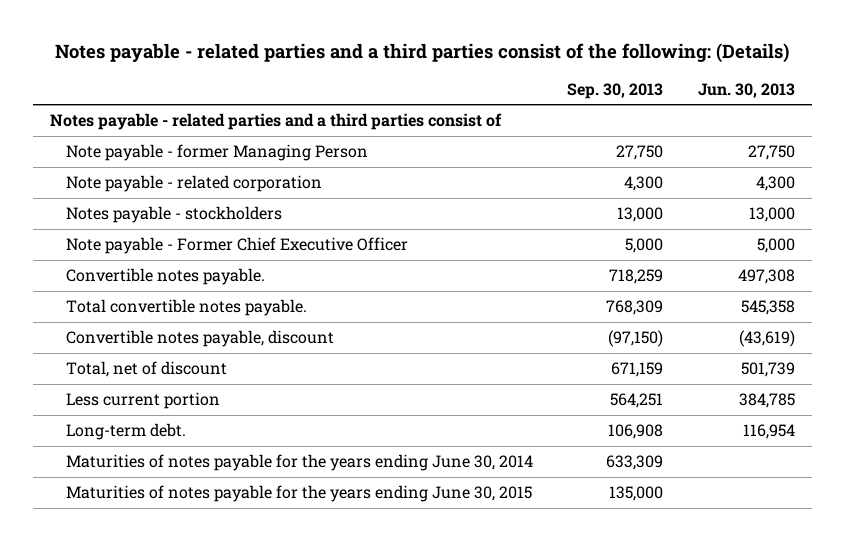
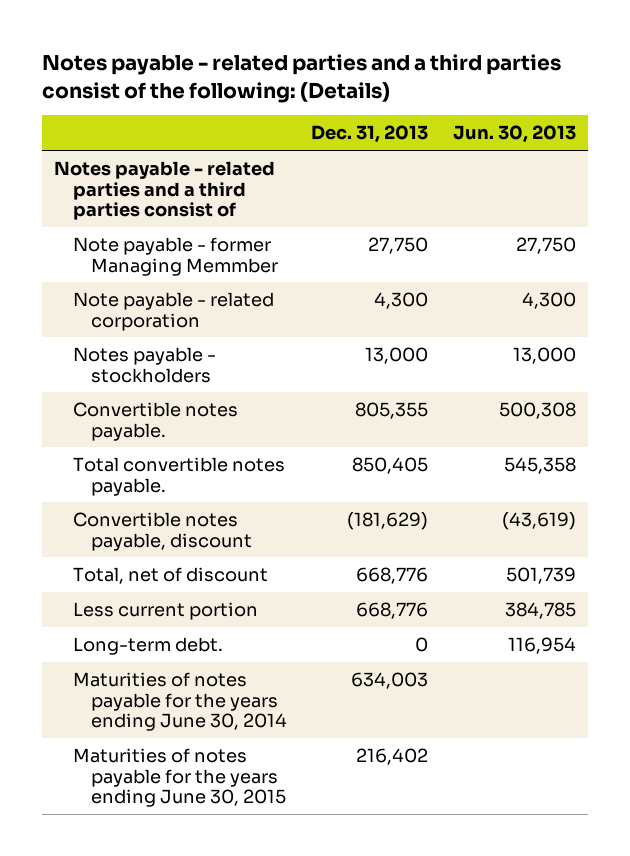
[567,82,664,99] Sep. 30, 2013 -> none
none -> [311,125,429,144] Dec. 31, 2013
[65,144,368,162] Note payable - former Managing Person -> [72,236,279,276] Note payable - former Managing Memmber
[65,237,408,255] Note payable - Former Chief Executive Officer -> none
[737,269,795,285] 497,308 -> [498,401,576,419] 500,308

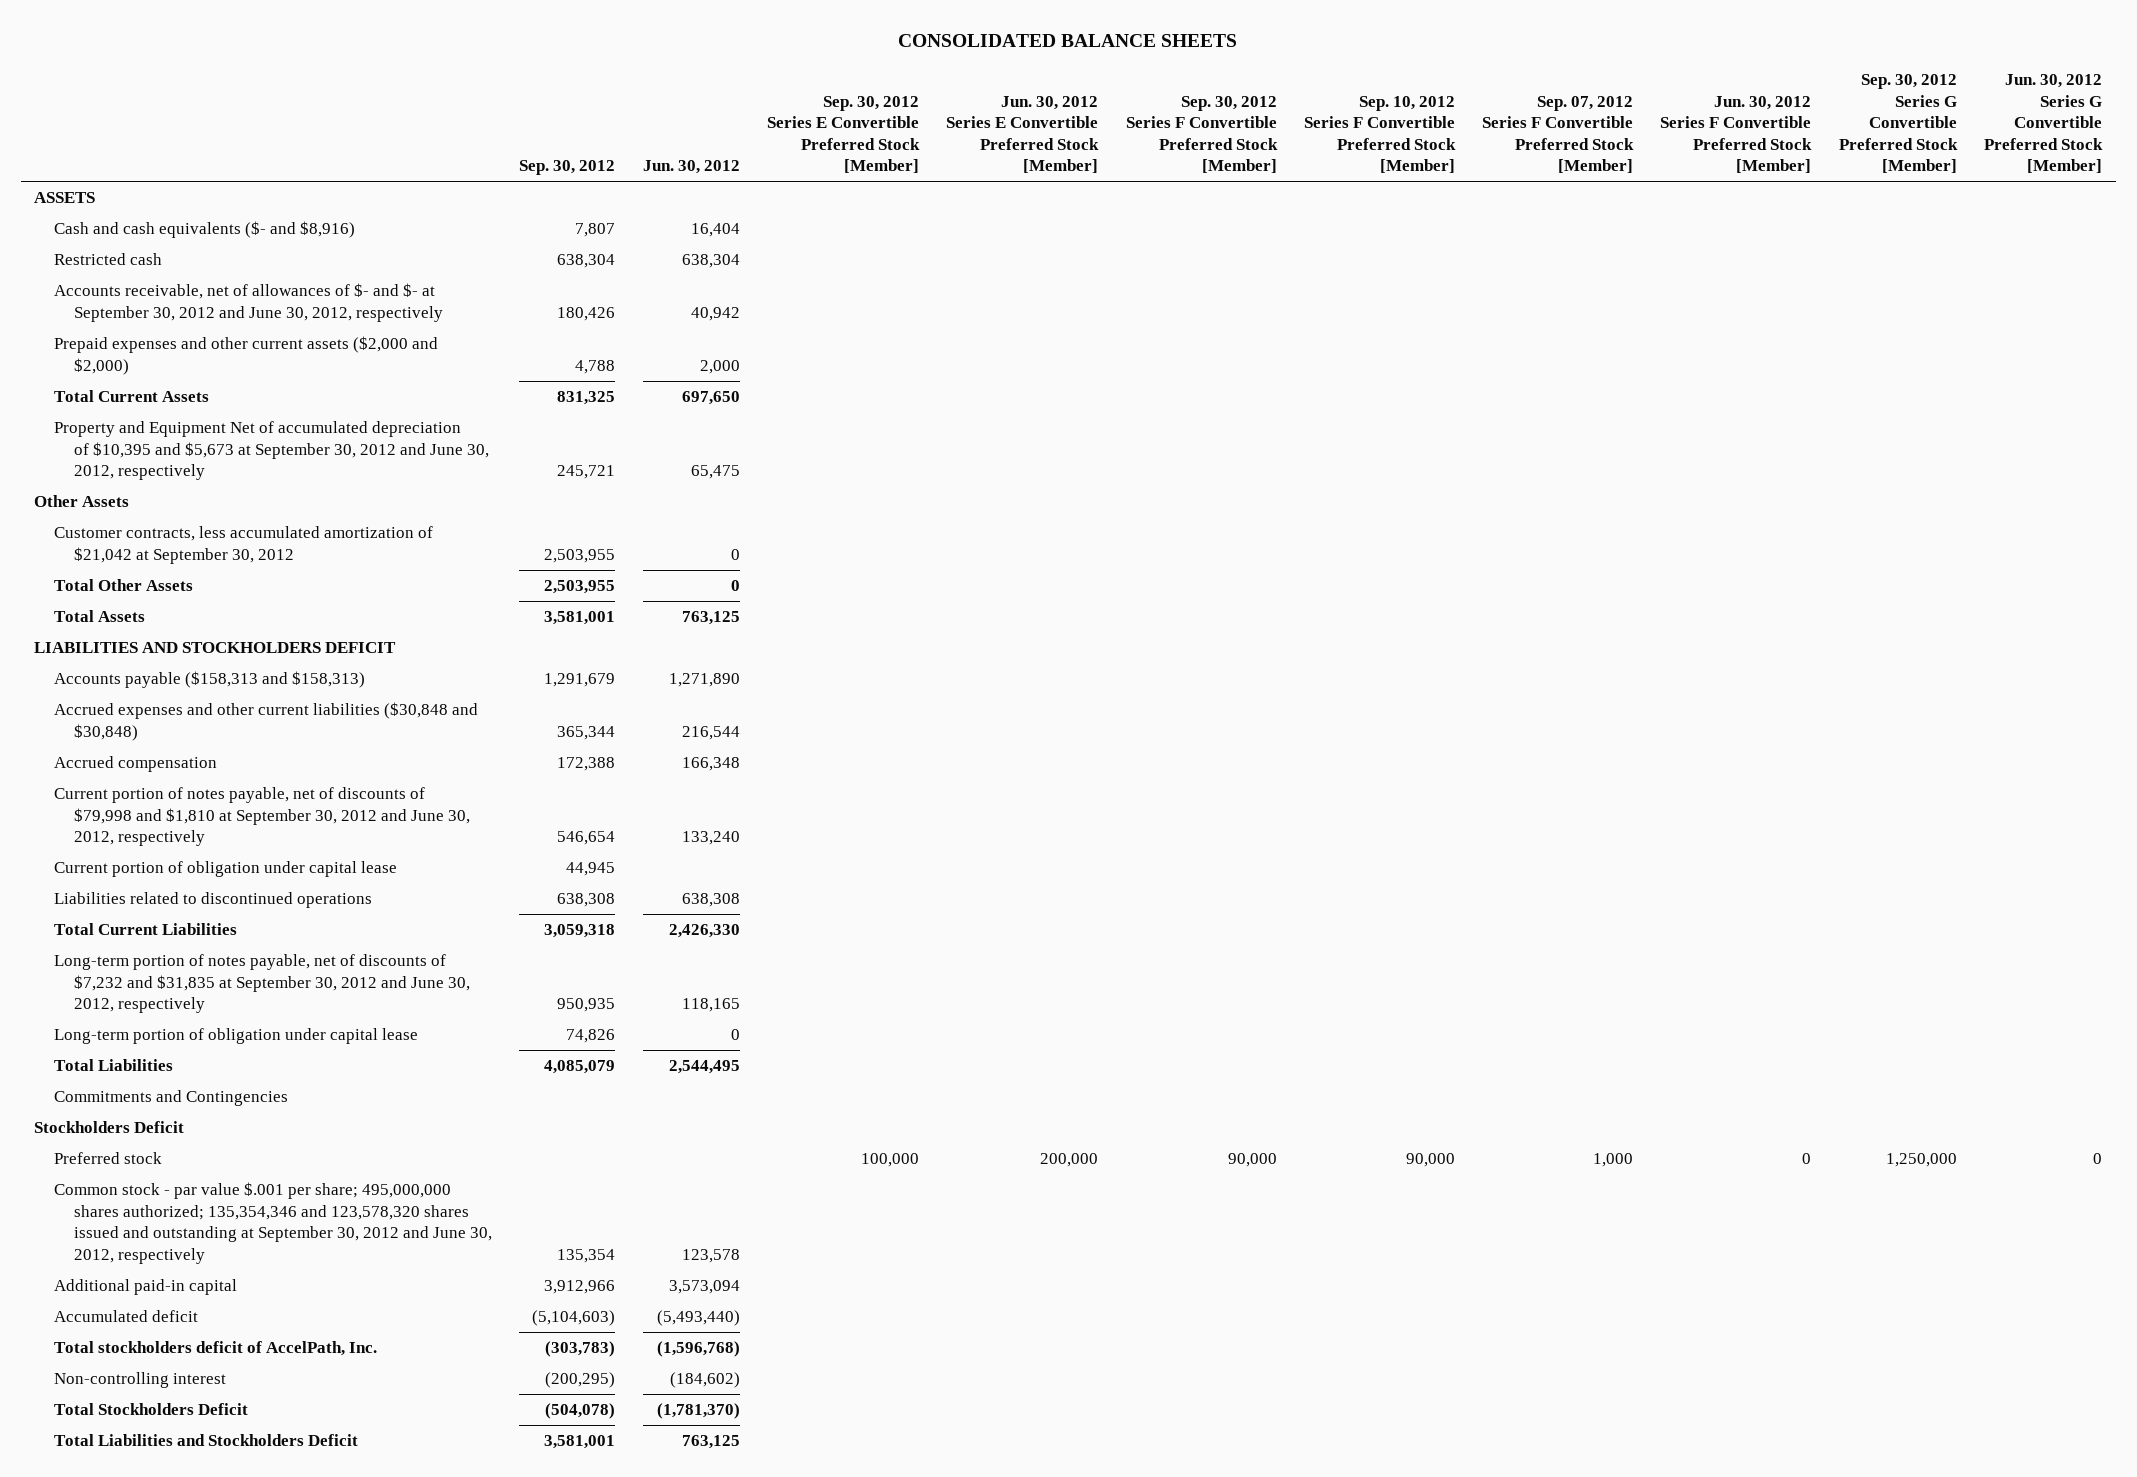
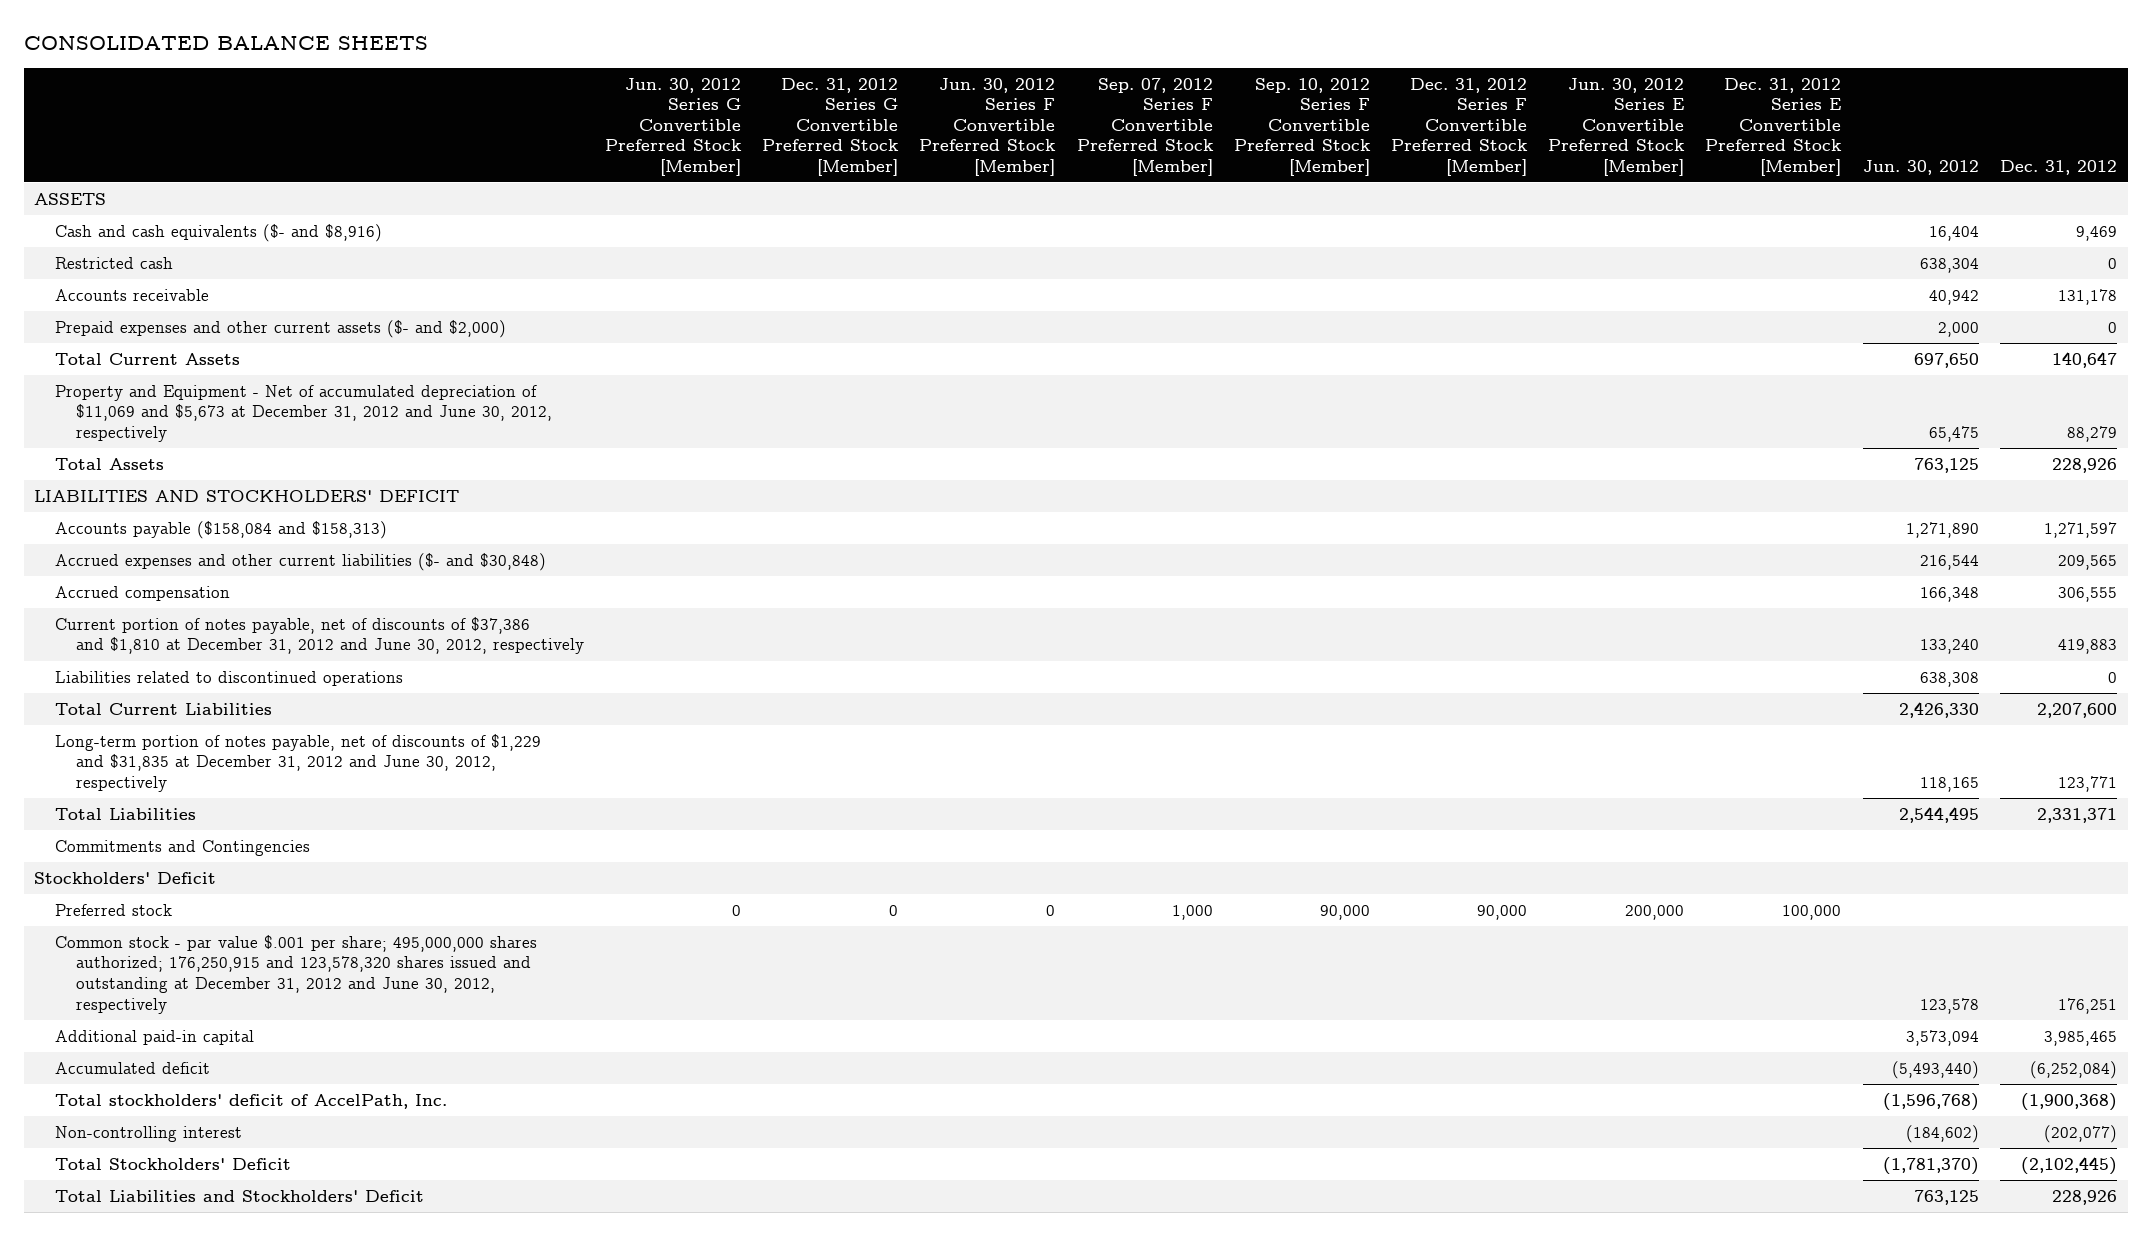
[519,160,616,176] Sep. 30, 2012 -> none
[766,95,920,174] Sep. 30, 2012 Series E Convertible Preferred Stock [Member] -> none
[1125,95,1278,174] Sep. 30, 2012 Series F Convertible Preferred Stock [Member] -> none
[1838,74,1958,174] Sep. 30, 2012 Series G Convertible Preferred Stock [Member] -> none
none -> [762,77,900,176] Dec. 31, 2012 Series G Convertible Preferred Stock [Member]
none -> [1390,77,1528,176] Dec. 31, 2012 Series F Convertible Preferred Stock [Member]
none -> [1705,77,1843,176] Dec. 31, 2012 Series E Convertible Preferred Stock [Member]
none -> [1999,159,2117,175] Dec. 31, 2012
[54,283,443,322] Accounts receivable, net of allowances of $- and $- at September 30, 2012 and June 30, 2012, respectively -> [54,288,209,301] Accounts receivable
[54,336,439,375] Prepaid expenses and other current assets ($2,000 and $2,000) -> [54,319,506,338] Prepaid expenses and other current assets ($- and $2,000)
[34,495,130,508] Other Assets -> none
[54,526,434,564] Customer contracts, less accumulated amortization of $21,042 at September 30, 2012 -> none
[54,579,194,592] Total Other Assets -> none
[54,421,489,481] Property and Equipment Net of accumulated depreciation of $10,395 and $5,673 at September 30, 2012 and June 30, 2012, respectively -> [54,384,552,443] Property and Equipment - Net of accumulated depreciation of $11,069 and $5,673 at December 31, 2012 and June 30, 2012, respectively
[34,642,397,654] LIABILITIES AND STOCKHOLDERS DEFICIT -> [34,489,460,502] LIABILITIES AND STOCKHOLDERS' DEFICIT
[54,671,366,689] Accounts payable ($158,313 and $158,313) -> [54,520,387,539] Accounts payable ($158,084 and $158,313)
[54,702,479,741] Accrued expenses and other current liabilities ($30,848 and $30,848) -> [54,552,546,571] Accrued expenses and other current liabilities ($- and $30,848)
[54,861,398,878] Current portion of obligation under capital lease -> none
[54,787,470,847] Current portion of notes payable, net of discounts of $79,998 and $1,810 at September 30, 2012 and June 30, 2012, respectively -> [54,616,584,655] Current portion of notes payable, net of discounts of $37,386 and $1,810 at December 31, 2012 and June 30, 2012, respectively
[54,1028,419,1045] Long-term portion of obligation under capital lease -> none
[54,954,470,1014] Long-term portion of notes payable, net of discounts of $7,232 and $31,835 at September 30, 2012 and June 30, 2012, respectively -> [54,733,541,793] Long-term portion of notes payable, net of discounts of $1,229 and $31,835 at December 31, 2012 and June 30, 2012, respectively
[34,1121,185,1134] Stockholders Deficit -> [34,871,217,884] Stockholders' Deficit
[54,1182,492,1264] Common stock - par value $.001 per share; 495,000,000 shares authorized; 135,354,346 and 123,578,320 shares issued and outstanding at September 30, 2012 and June 30, 2012, respectively -> [54,934,537,1014] Common stock - par value $.001 per share; 495,000,000 shares authorized; 176,250,915 and 123,578,320 shares issued and outstanding at December 31, 2012 and June 30, 2012, respectively
[54,1341,378,1357] Total stockholders deficit of AccelPath, Inc. -> [54,1093,447,1109] Total stockholders' deficit of AccelPath, Inc.
[54,1403,249,1416] Total Stockholders Deficit -> [54,1157,291,1170] Total Stockholders' Deficit
[54,1434,359,1447] Total Liabilities and Stockholders Deficit -> [54,1189,424,1202] Total Liabilities and Stockholders' Deficit

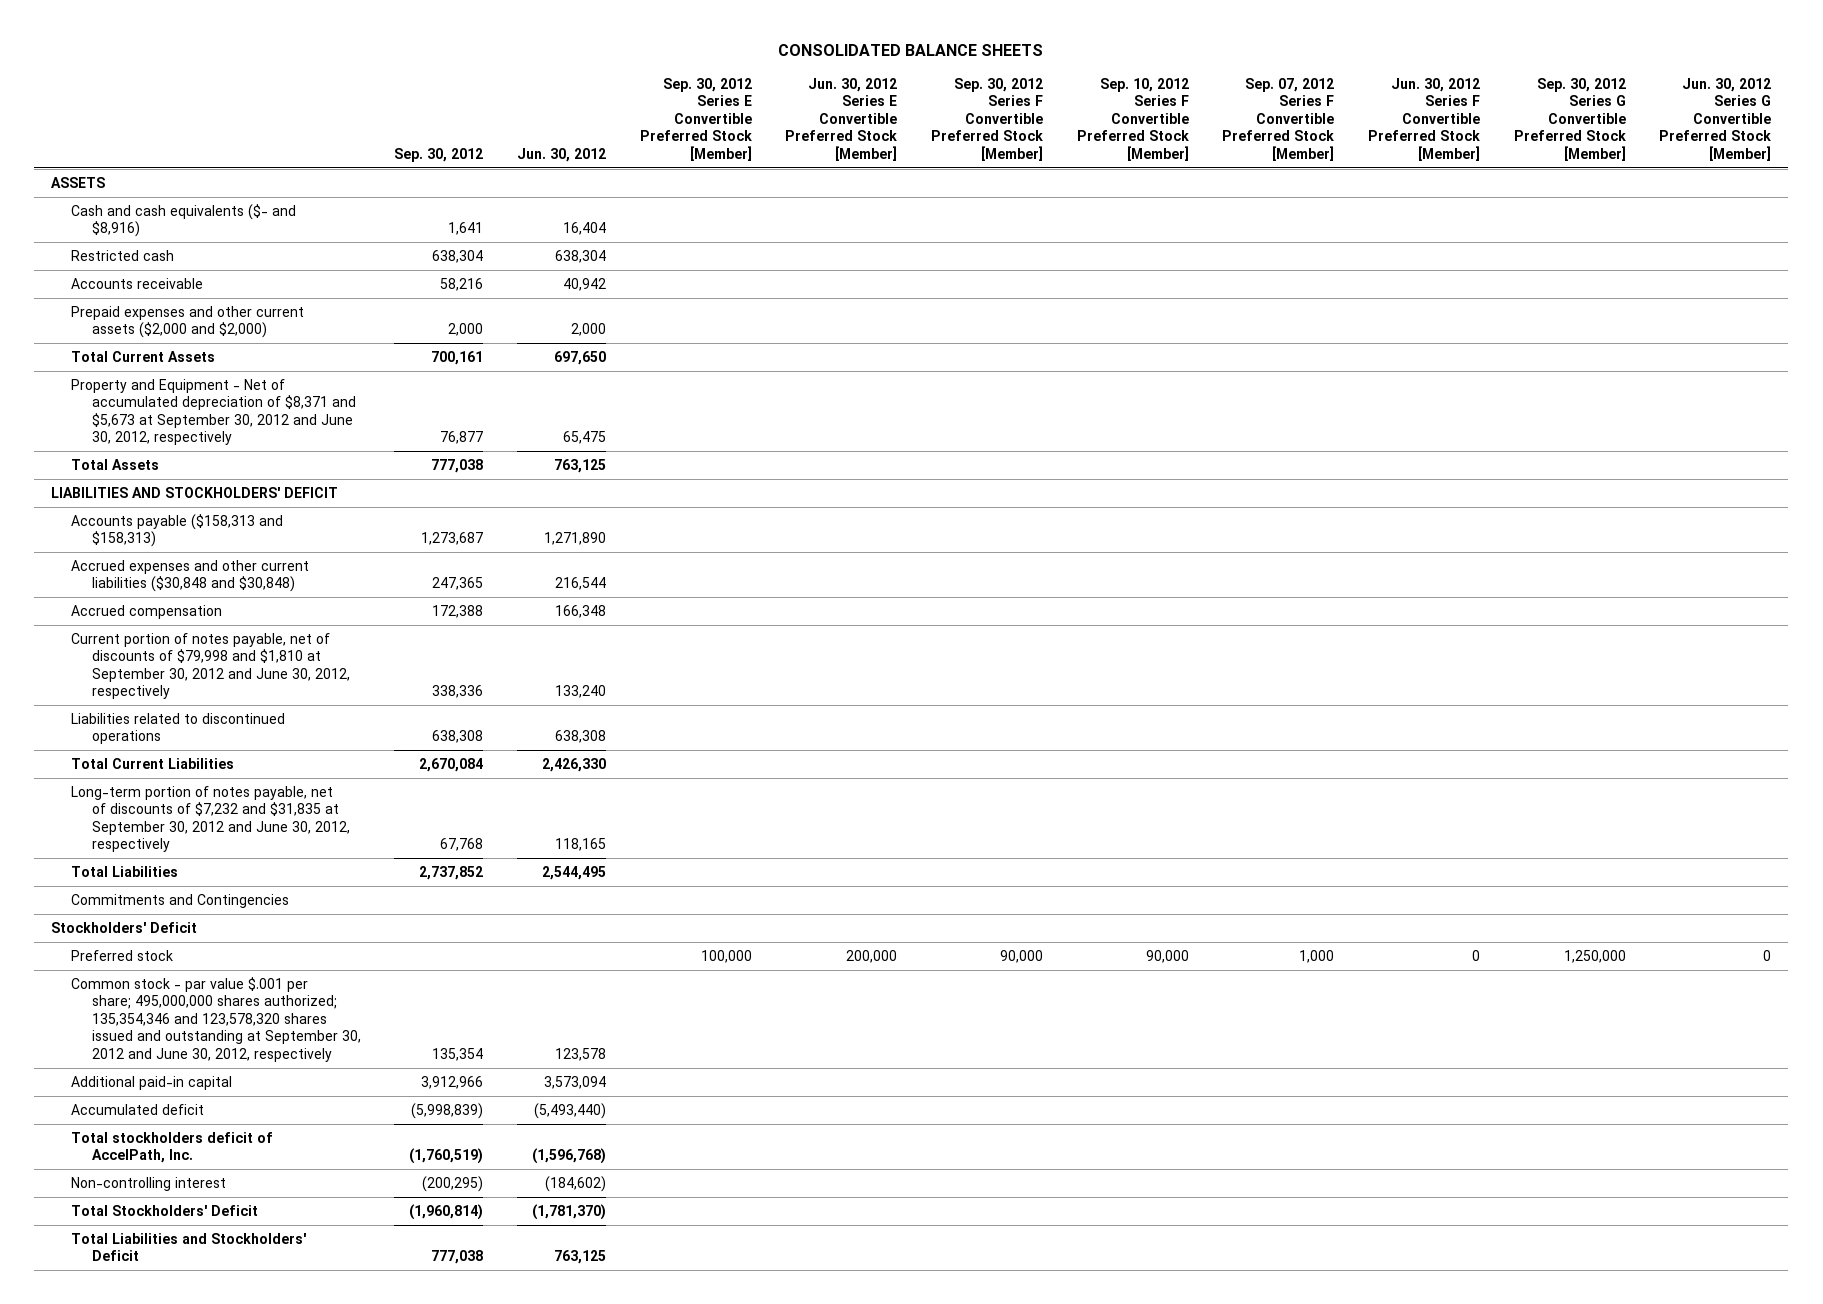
[762,77,900,176] Dec. 31, 2012 Series G Convertible Preferred Stock [Member] -> none
[1390,77,1528,176] Dec. 31, 2012 Series F Convertible Preferred Stock [Member] -> none
[1705,77,1843,176] Dec. 31, 2012 Series E Convertible Preferred Stock [Member] -> none
[1999,159,2117,175] Dec. 31, 2012 -> none
none -> [394,147,484,162] Sep. 30, 2012
none -> [639,77,752,161] Sep. 30, 2012 Series E Convertible Preferred Stock [Member]
none -> [931,77,1044,161] Sep. 30, 2012 Series F Convertible Preferred Stock [Member]
none -> [1513,77,1626,161] Sep. 30, 2012 Series G Convertible Preferred Stock [Member]
[54,319,506,338] Prepaid expenses and other current assets ($- and $2,000) -> [71,305,305,339] Prepaid expenses and other current assets ($2,000 and $2,000)
[54,384,552,443] Property and Equipment - Net of accumulated depreciation of $11,069 and $5,673 at December 31, 2012 and June 30, 2012, respectively -> [71,378,356,446] Property and Equipment - Net of accumulated depreciation of $8,371 and $5,673 at September 30, 2012 and June 30, 2012, respectively
[54,520,387,539] Accounts payable ($158,084 and $158,313) -> [71,513,284,548] Accounts payable ($158,313 and $158,313)
[54,552,546,571] Accrued expenses and other current liabilities ($- and $30,848) -> [71,559,310,593] Accrued expenses and other current liabilities ($30,848 and $30,848)
[54,616,584,655] Current portion of notes payable, net of discounts of $37,386 and $1,810 at December 31, 2012 and June 30, 2012, respectively -> [71,632,350,700] Current portion of notes payable, net of discounts of $79,998 and $1,810 at September 30, 2012 and June 30, 2012, respectively
[54,733,541,793] Long-term portion of notes payable, net of discounts of $1,229 and $31,835 at December 31, 2012 and June 30, 2012, respectively -> [71,785,350,853] Long-term portion of notes payable, net of discounts of $7,232 and $31,835 at September 30, 2012 and June 30, 2012, respectively
[54,934,537,1014] Common stock - par value $.001 per share; 495,000,000 shares authorized; 176,250,915 and 123,578,320 shares issued and outstanding at December 31, 2012 and June 30, 2012, respectively -> [71,976,361,1062] Common stock - par value $.001 per share; 495,000,000 shares authorized; 135,354,346 and 123,578,320 shares issued and outstanding at September 30, 2012 and June 30, 2012, respectively
[54,1093,447,1109] Total stockholders' deficit of AccelPath, Inc. -> [71,1131,274,1164] Total stockholders deficit of AccelPath, Inc.

